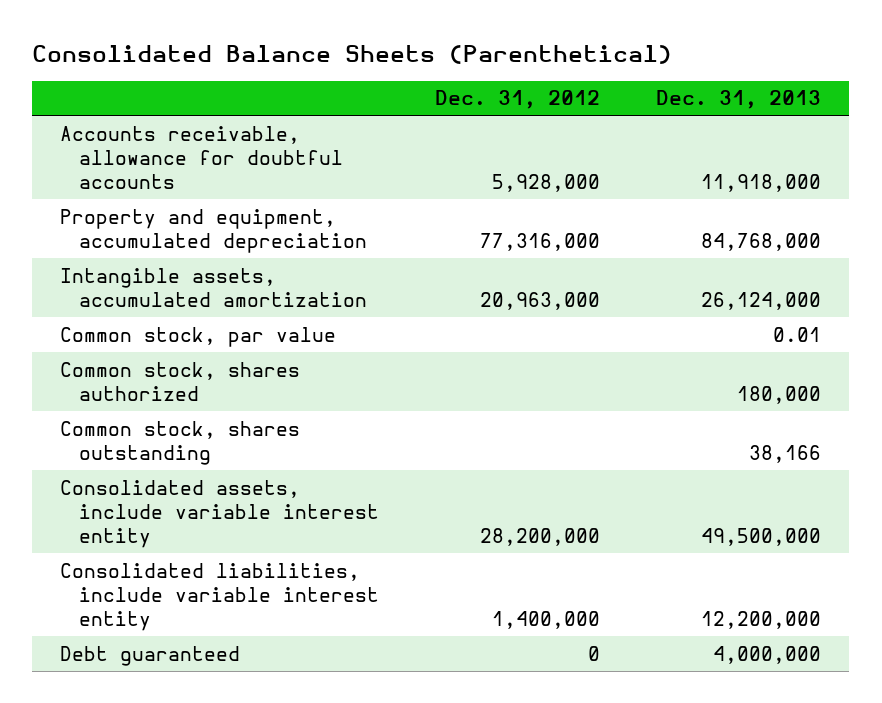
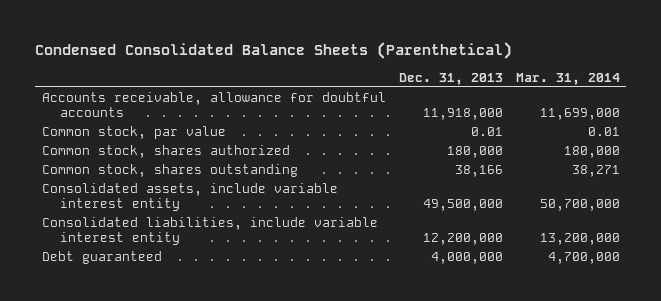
[32,44,673,64] Consolidated Balance Sheets (Parenthetical) -> [35,42,513,60] Condensed Consolidated Balance Sheets (Parenthetical)
[435,90,601,110] Dec. 31, 2012 -> none
none -> [515,72,620,85] Mar. 31, 2014
[60,208,367,253] Property and equipment, accumulated depreciation -> none
[60,267,367,307] Intangible assets, accumulated amortization -> none

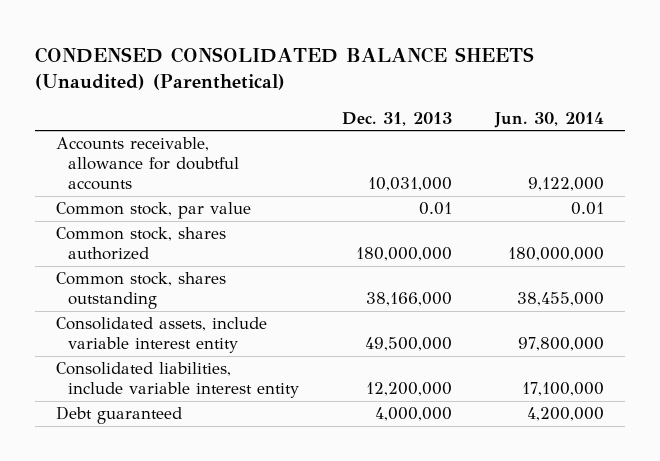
[35,42,513,60] Condensed Consolidated Balance Sheets (Parenthetical) -> [34,46,534,91] CONDENSED CONSOLIDATED BALANCE SHEETS (Unaudited) (Parenthetical)
[515,72,620,85] Mar. 31, 2014 -> none
none -> [493,111,604,128] Jun. 30, 2014
[422,108,503,121] 11,918,000 -> [368,177,453,192] 10,031,000
[446,145,503,158] 180,000 -> [356,247,453,262] 180,000,000
[454,164,503,177] 38,166 -> [366,292,453,307] 38,166,000

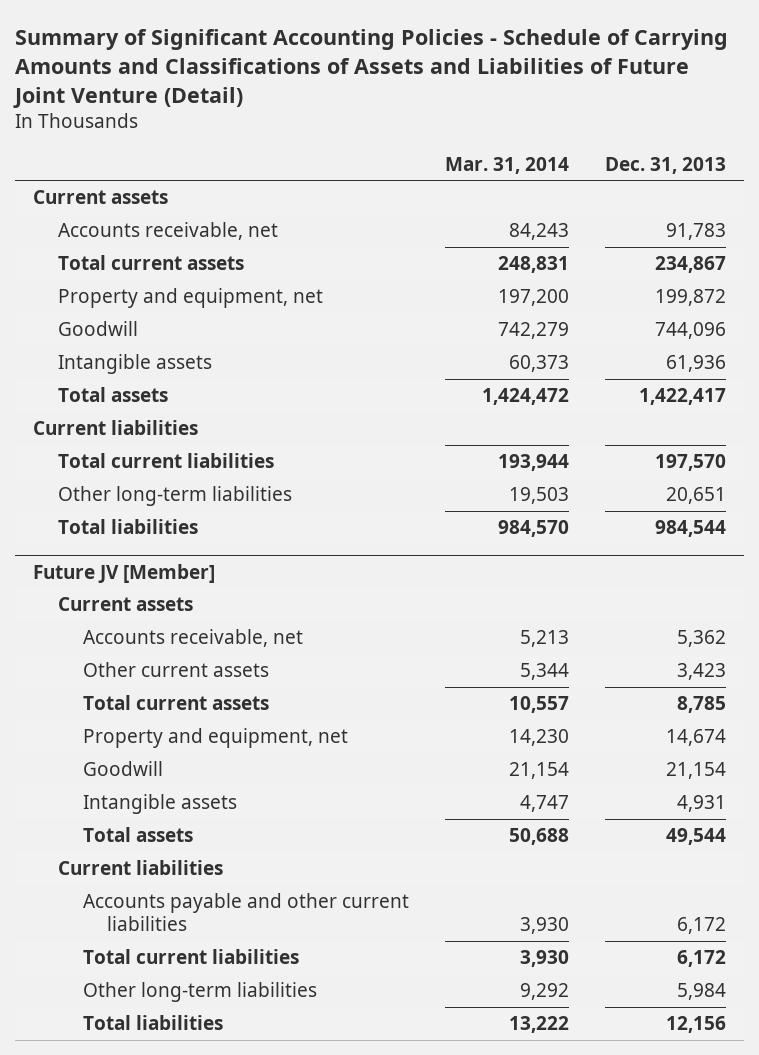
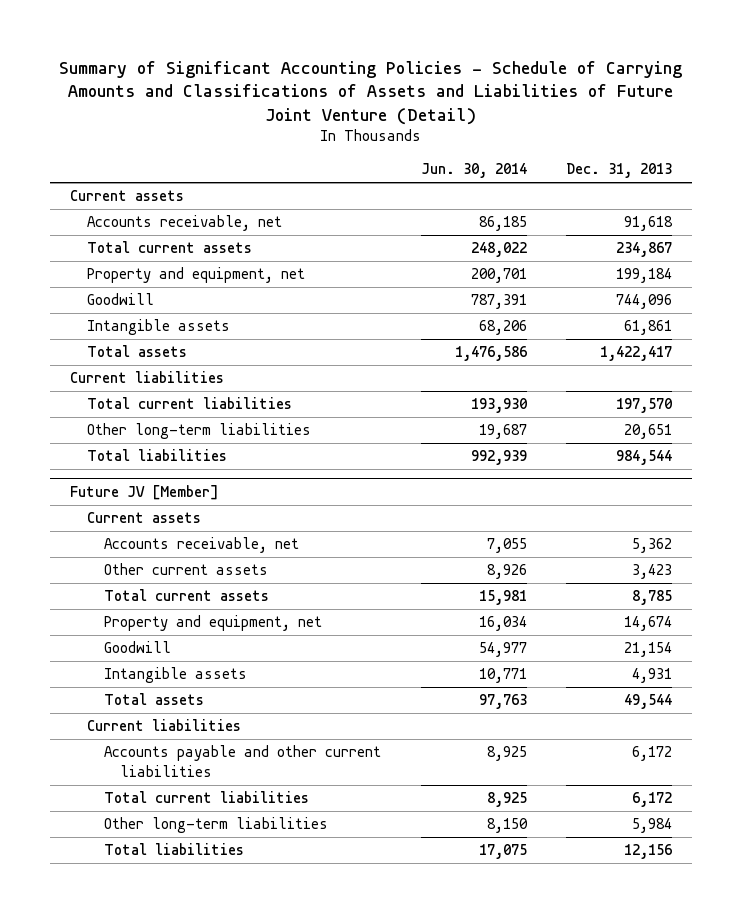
[444,156,569,174] Mar. 31, 2014 -> none
none -> [420,163,527,179] Jun. 30, 2014
[665,223,726,241] 91,783 -> [624,216,674,232] 91,618
[654,289,726,307] 199,872 -> [616,268,673,284] 199,184
[665,355,726,373] 61,936 -> [624,320,673,336] 61,861

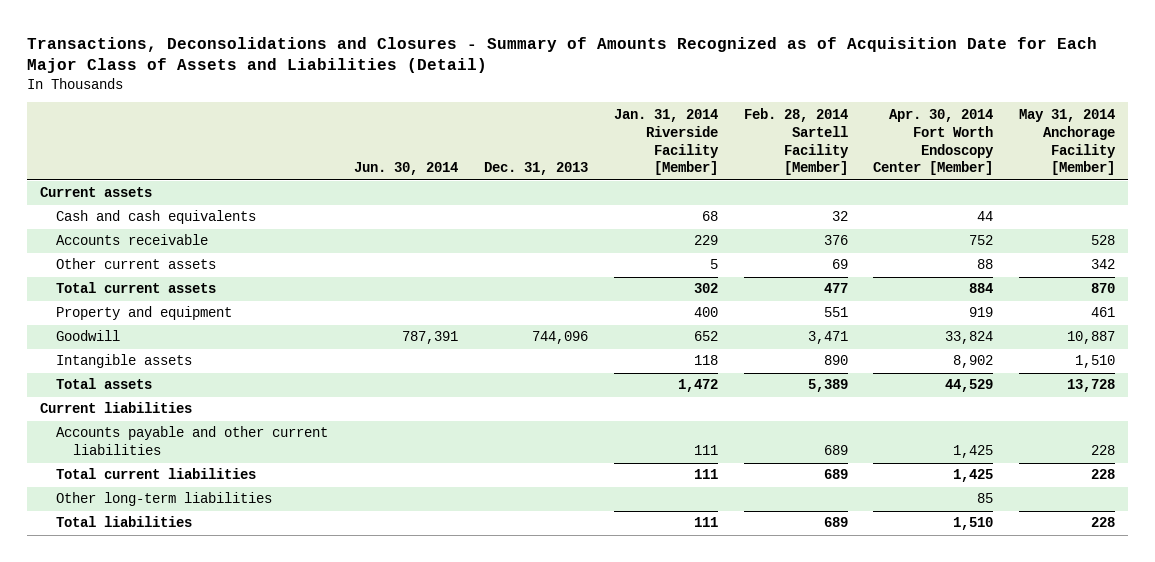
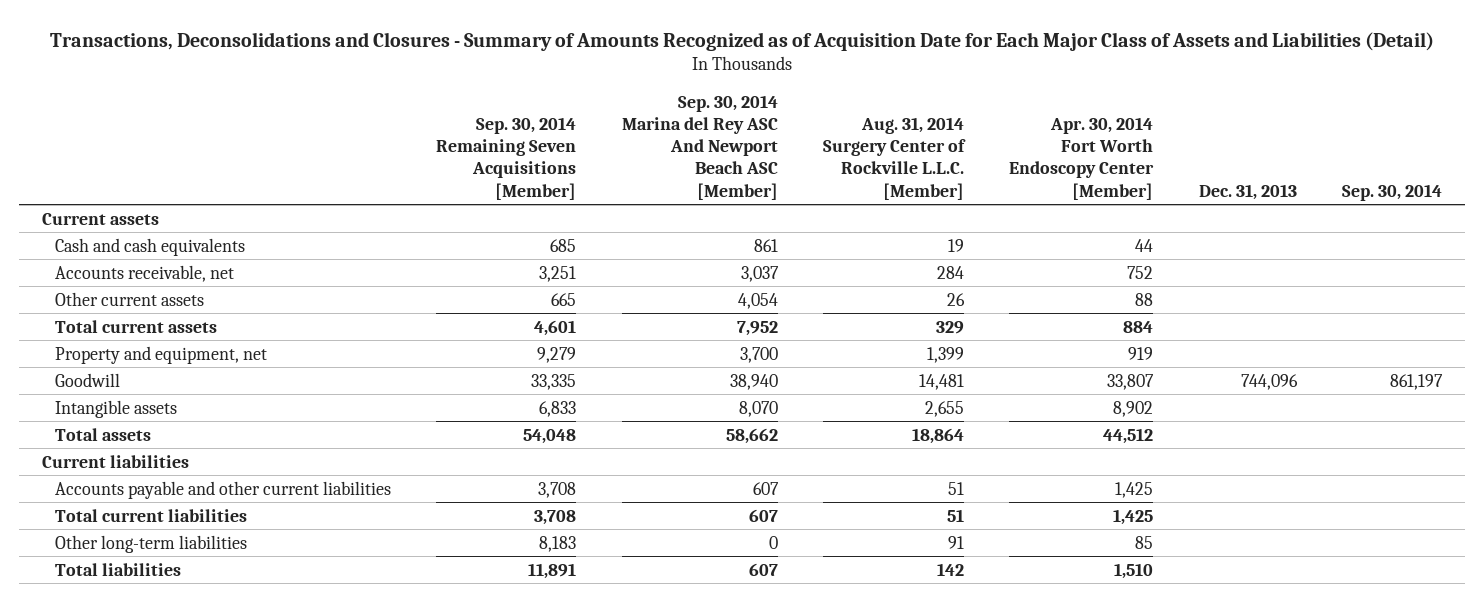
[354,162,459,176] Jun. 30, 2014 -> none
[613,108,719,176] Jan. 31, 2014 Riverside Facility [Member] -> none
[743,107,849,176] Feb. 28, 2014 Sartell Facility [Member] -> none
[1019,108,1117,176] May 31, 2014 Anchorage Facility [Member] -> none
none -> [436,116,577,200] Sep. 30, 2014 Remaining Seven Acquisitions [Member]
none -> [621,94,778,200] Sep. 30, 2014 Marina del Rey ASC And Newport Beach ASC [Member]
none -> [823,116,967,200] Aug. 31, 2014 Surgery Center of Rockville L.L.C. [Member]
none -> [1342,183,1443,201] Sep. 30, 2014
[56,234,209,246] Accounts receivable -> [55,264,235,282] Accounts receivable, net
[56,306,233,321] Property and equipment -> [55,345,268,364] Property and equipment, net
[945,331,994,345] 33,824 -> [1107,373,1155,390] 33,807
[945,379,994,393] 44,529 -> [1103,427,1154,444] 44,512

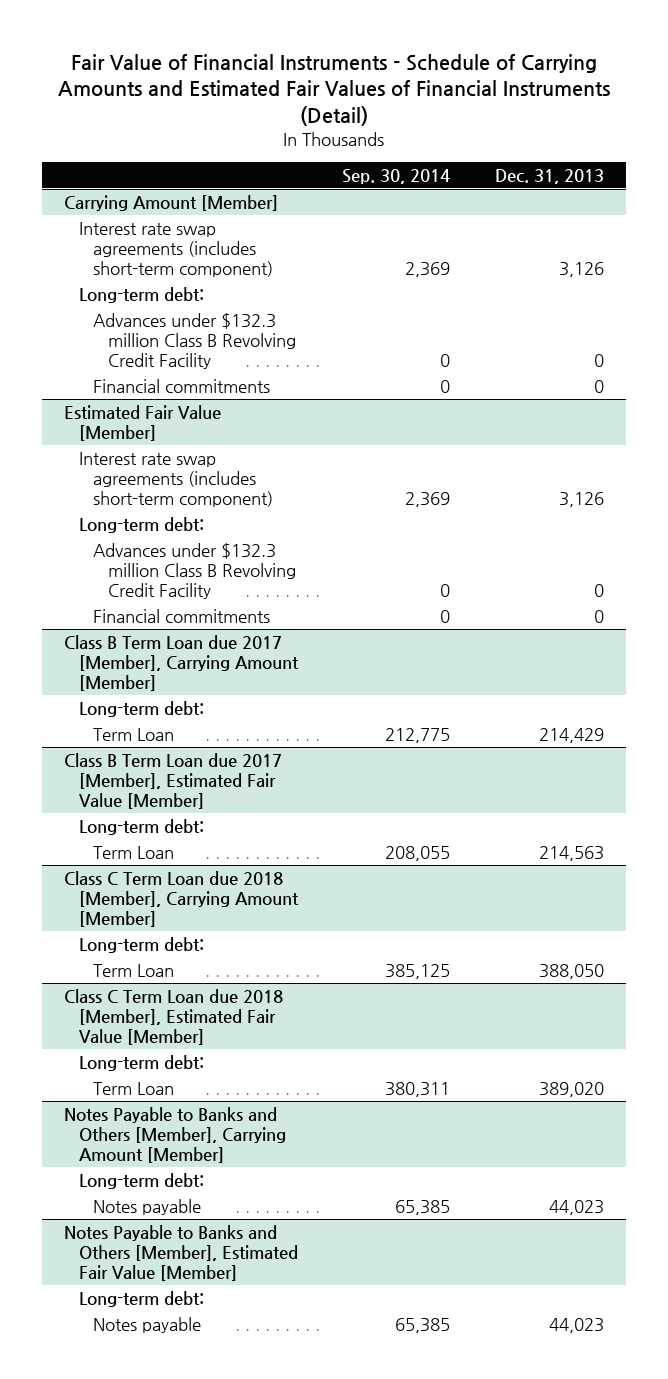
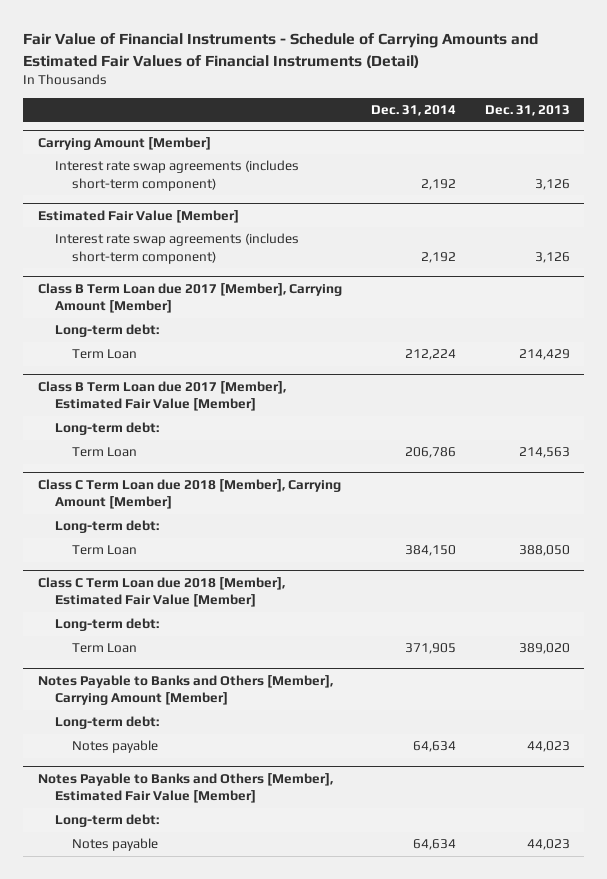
[342,168,451,184] Sep. 30, 2014 -> none
none -> [370,104,456,116] Dec. 31, 2014
[78,286,204,303] Long-term debt: -> none
[93,312,296,370] Advances under $132.3 million Class B Revolving Credit Facility -> none
[93,378,271,393] Financial commitments -> none
[78,516,204,533] Long-term debt: -> none
[93,542,296,600] Advances under $132.3 million Class B Revolving Credit Facility -> none
[93,608,271,623] Financial commitments -> none

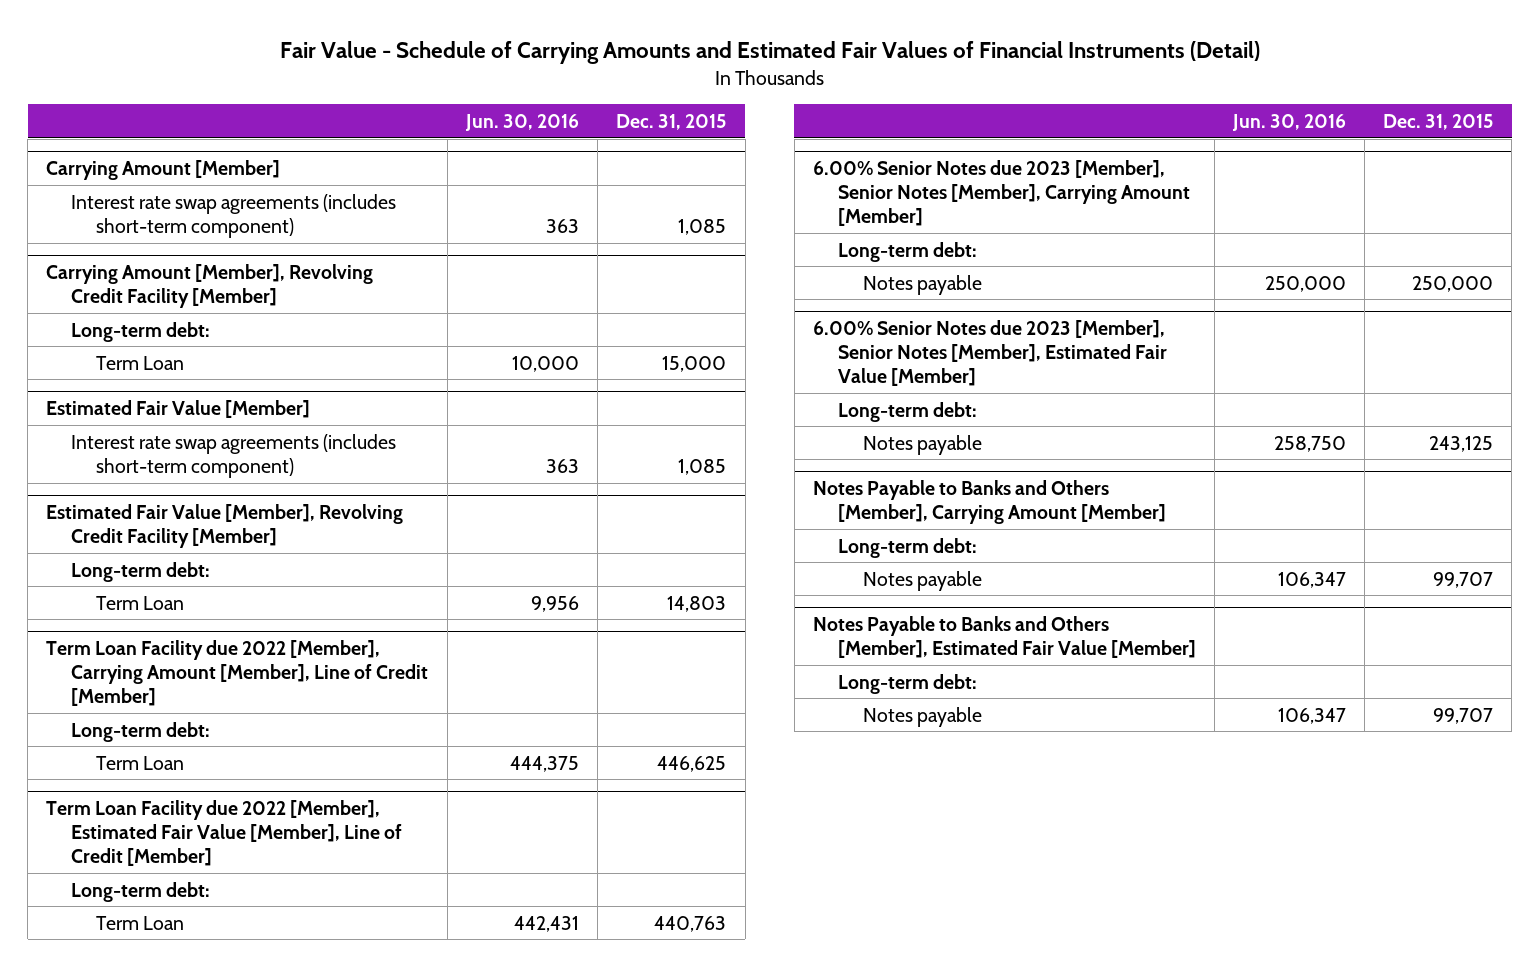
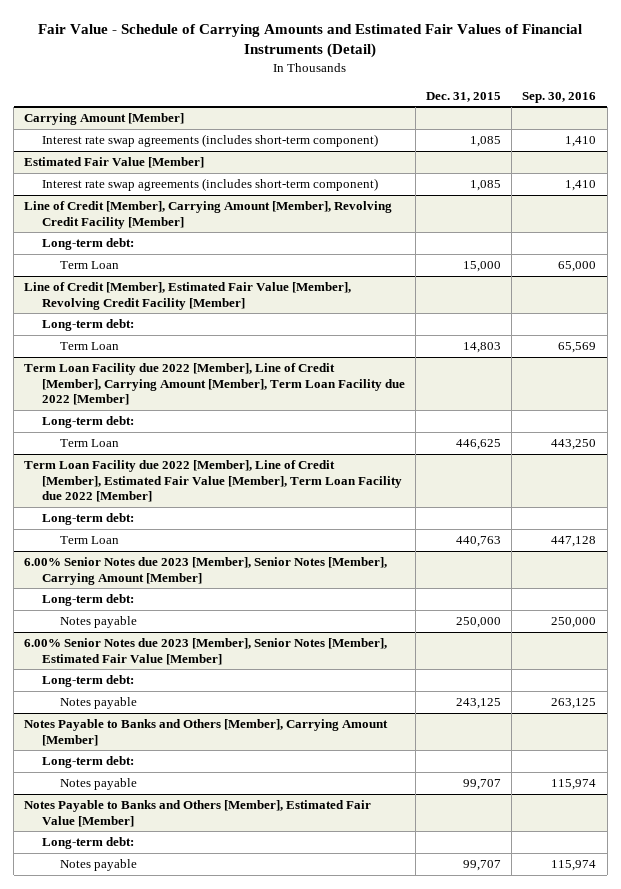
[465,113,580,131] Jun. 30, 2016 -> none
none -> [522,91,597,103] Sep. 30, 2016
[46,263,374,308] Carrying Amount [Member], Revolving Credit Facility [Member] -> none
[71,321,211,342] Long-term debt: -> none
[96,355,185,370] Term Loan -> none
[46,503,404,548] Estimated Fair Value [Member], Revolving Credit Facility [Member] -> none
none -> [24,201,393,229] Line of Credit [Member], Carrying Amount [Member], Revolving Credit Facility [Member]
none -> [60,261,120,270] Term Loan
none -> [24,282,352,310] Line of Credit [Member], Estimated Fair Value [Member], Revolving Credit Facility [Member]
none -> [42,319,135,332] Long-term debt:
[46,639,429,707] Term Loan Facility due 2022 [Member], Carrying Amount [Member], Line of Credit [Member] -> [24,363,406,406] Term Loan Facility due 2022 [Member], Line of Credit [Member], Carrying Amount [Member], Term Loan Facility due 2022 [Member]
[46,799,403,867] Term Loan Facility due 2022 [Member], Estimated Fair Value [Member], Line of Credit [Member] -> [24,460,403,503] Term Loan Facility due 2022 [Member], Line of Credit [Member], Estimated Fair Value [Member], Term Loan Facility due 2022 [Member]

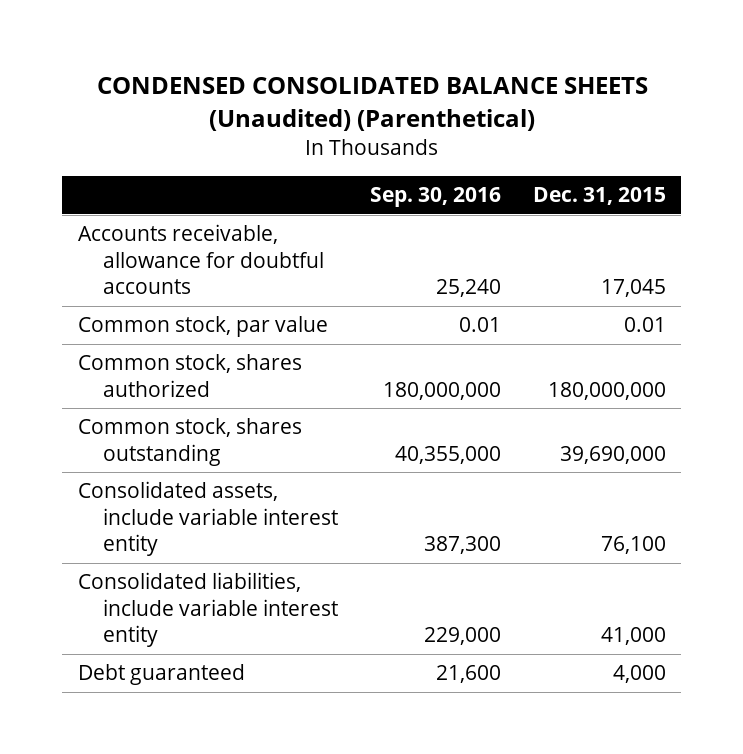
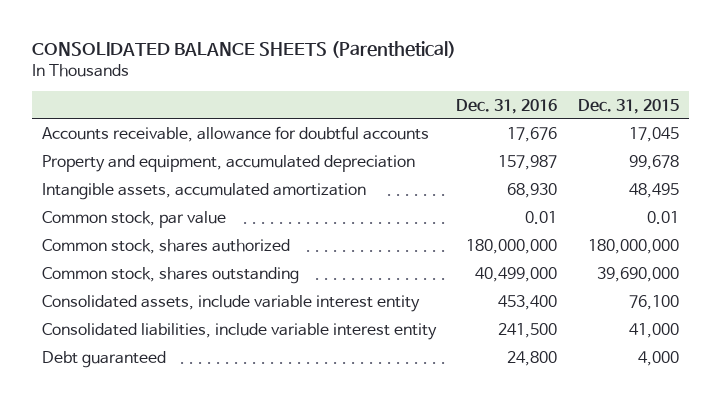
[96,77,648,131] CONDENSED CONSOLIDATED BALANCE SHEETS (Unaudited) (Parenthetical) -> [31,41,456,59] CONSOLIDATED BALANCE SHEETS (Parenthetical)
[369,187,501,208] Sep. 30, 2016 -> none
none -> [456,98,558,114] Dec. 31, 2016
none -> [41,155,415,173] Property and equipment, accumulated depreciation
none -> [41,183,366,201] Intangible assets, accumulated amortization

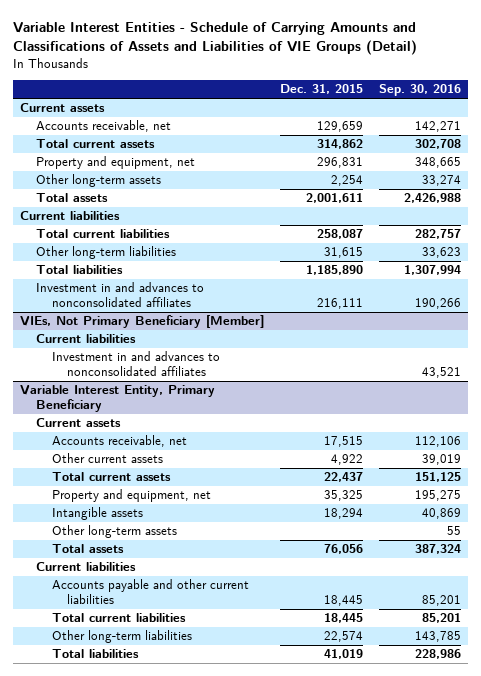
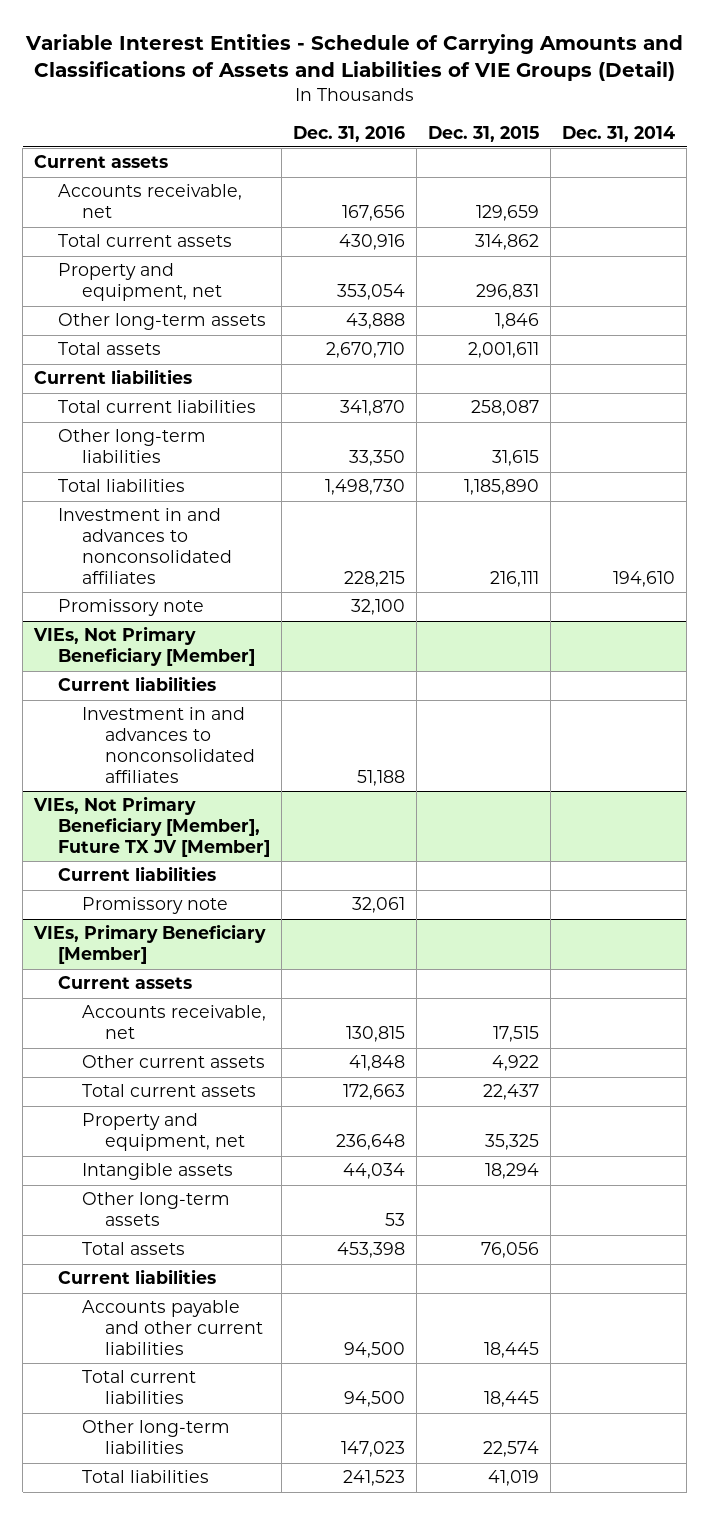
[378,84,461,97] Sep. 30, 2016 -> none
none -> [293,125,406,142] Dec. 31, 2016
none -> [562,125,676,142] Dec. 31, 2014
[330,175,363,187] 2,254 -> [495,313,540,330] 1,846
none -> [57,599,204,617] Promissory note
none -> [33,796,270,858] VIEs, Not Primary Beneficiary [Member], Future TX JV [Member]
none -> [57,866,216,882] Current liabilities
none -> [81,897,228,915] Promissory note
[20,385,216,413] Variable Interest Entity, Primary Beneficiary -> [33,924,267,965] VIEs, Primary Beneficiary [Member]

